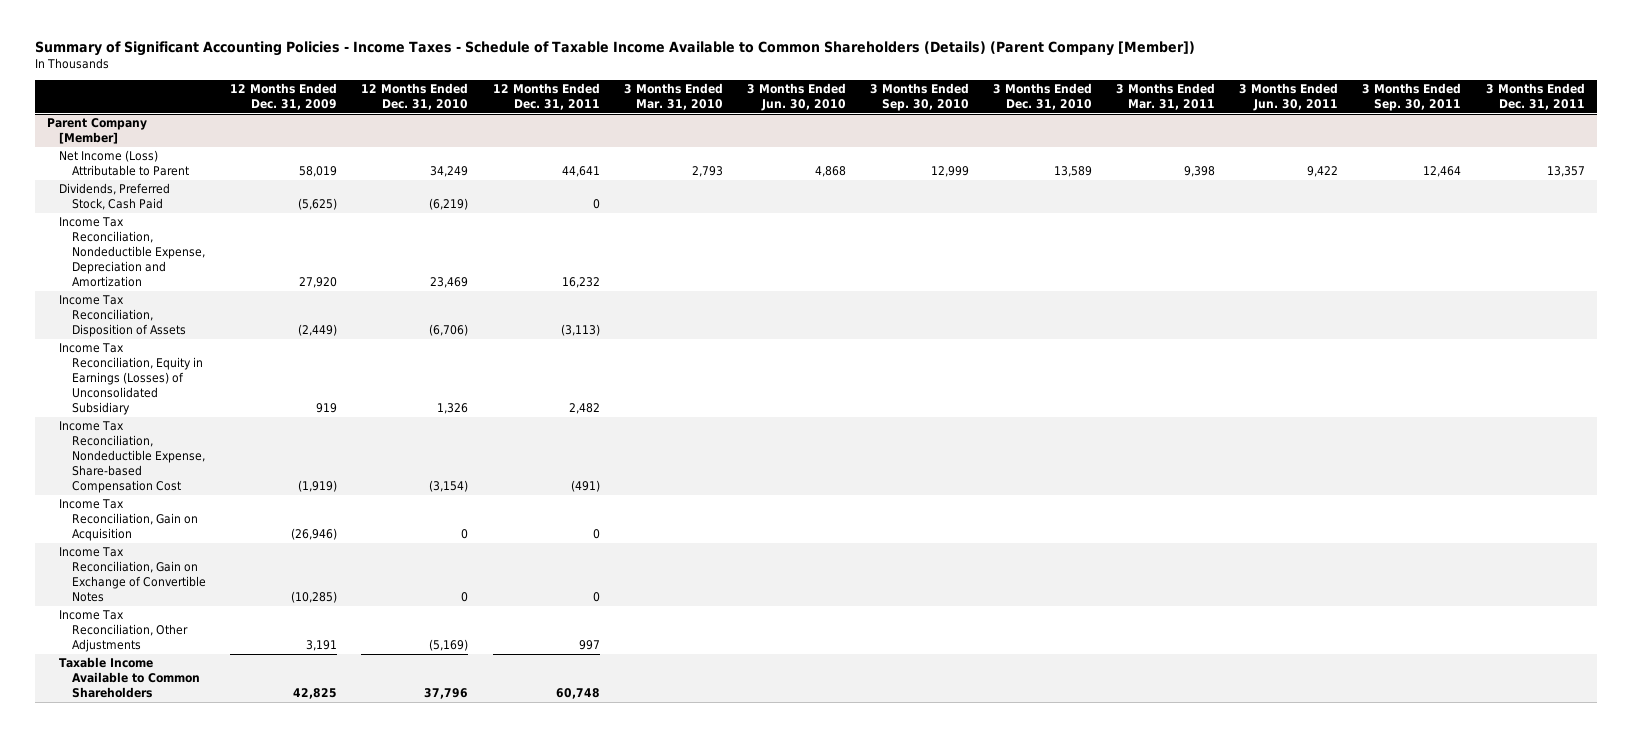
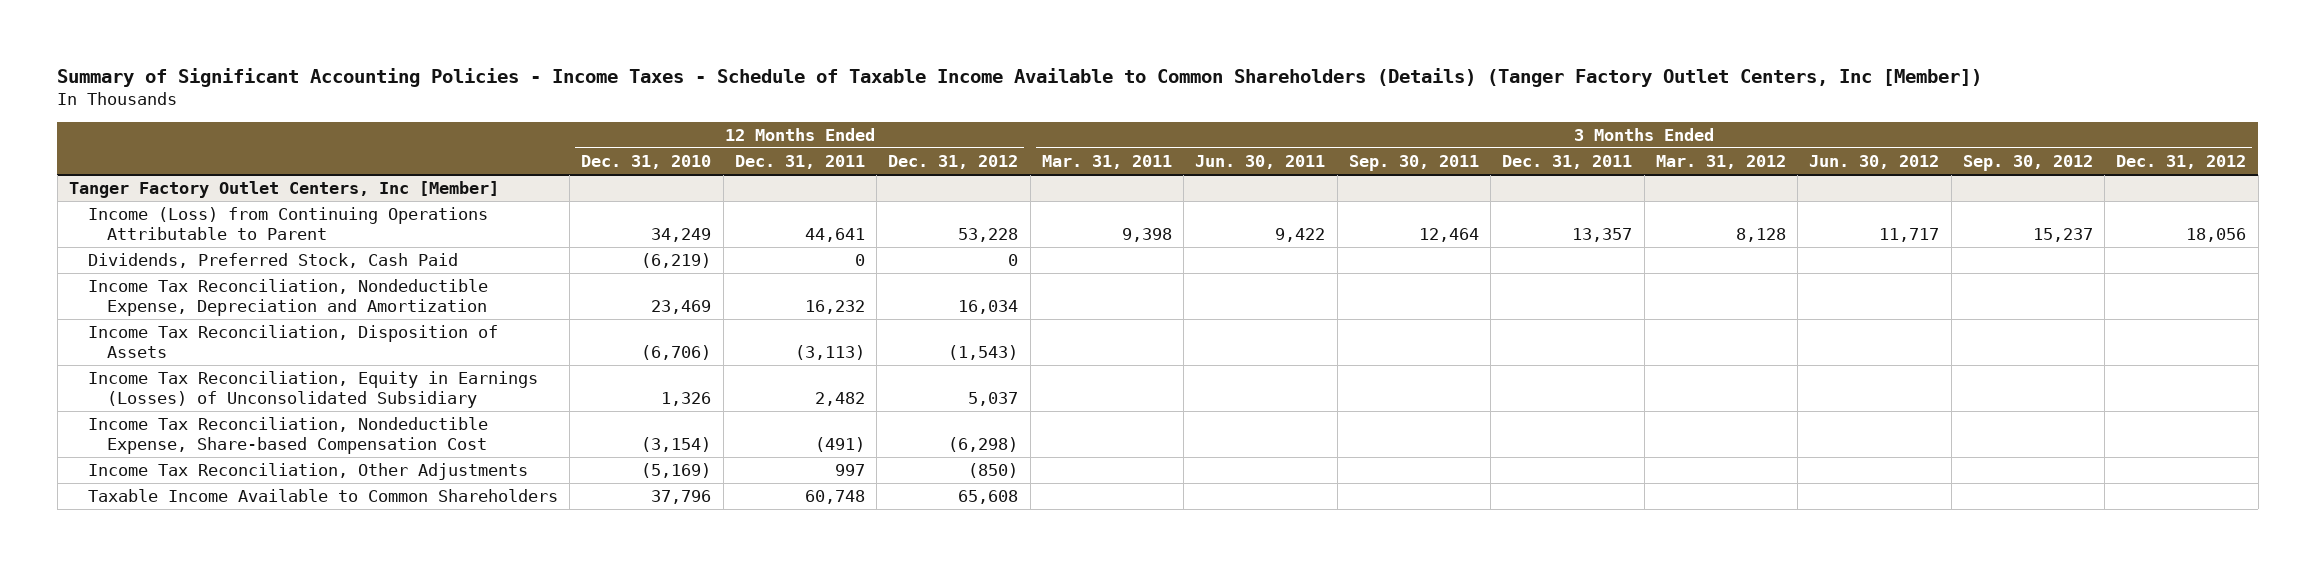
[34,41,1195,57] Summary of Significant Accounting Policies - Income Taxes - Schedule of Taxable Income Available to Common Shareholders (Details) (Parent Company [Member]) -> [57,68,1983,88] Summary of Significant Accounting Policies - Income Taxes - Schedule of Taxable Income Available to Common Shareholders (Details) (Tanger Factory Outlet Centers, Inc [Member])
[230,82,338,110] 12 Months Ended Dec. 31, 2009 -> none
[623,82,723,110] 3 Months Ended Mar. 31, 2010 -> none
[746,82,846,111] 3 Months Ended Jun. 30, 2010 -> none
[869,82,969,111] 3 Months Ended Sep. 30, 2010 -> none
[993,82,1093,110] 3 Months Ended Dec. 31, 2010 -> none
none -> [888,155,1019,170] Dec. 31, 2012
none -> [1655,155,1786,170] Mar. 31, 2012
none -> [1809,155,1940,170] Jun. 30, 2012
none -> [1962,155,2093,172] Sep. 30, 2012
none -> [2116,155,2247,170] Dec. 31, 2012
[46,118,147,145] Parent Company [Member] -> none
none -> [69,181,500,199] Tanger Factory Outlet Centers, Inc [Member]
[59,150,190,177] Net Income (Loss) Attributable to Parent -> [87,207,488,240] Income (Loss) from Continuing Operations Attributable to Parent
[59,499,199,542] Income Tax Reconciliation, Gain on Acquisition -> none
[59,547,207,602] Income Tax Reconciliation, Gain on Exchange of Convertible Notes -> none

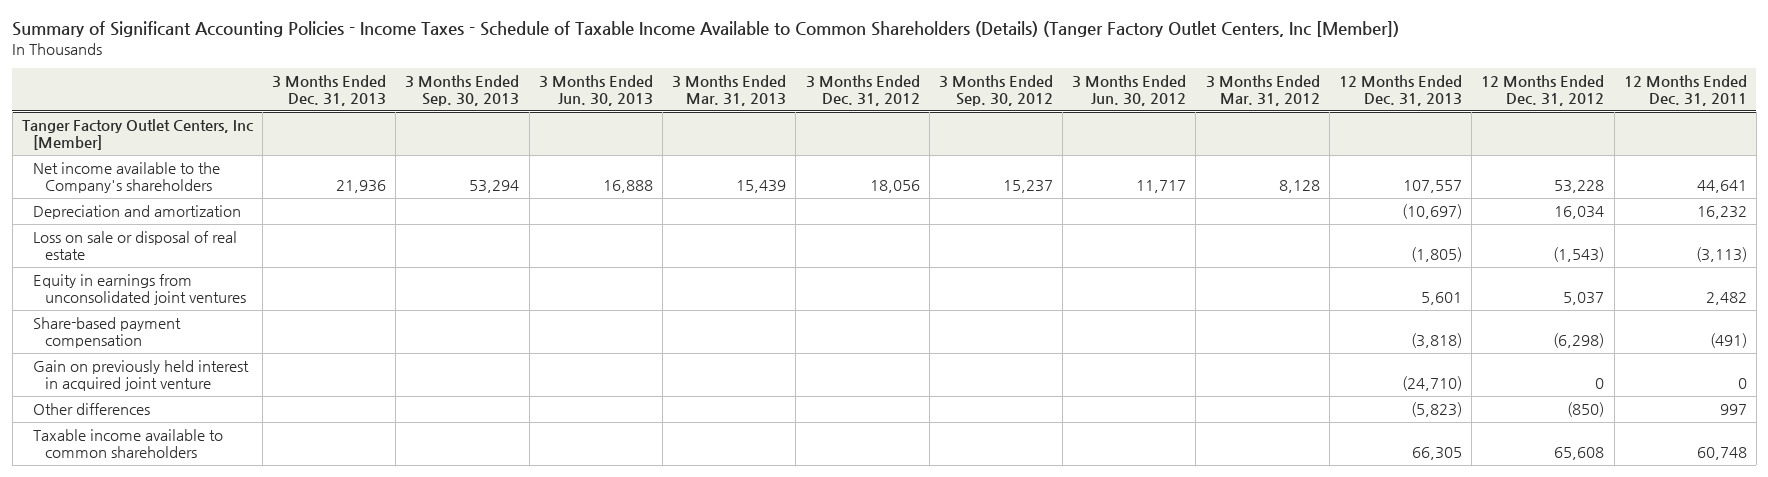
[581,155,712,170] Dec. 31, 2010 -> none
[1041,155,1172,170] Mar. 31, 2011 -> none
[1195,155,1326,170] Jun. 30, 2011 -> none
[1348,155,1479,172] Sep. 30, 2011 -> none
[1502,155,1633,170] Dec. 31, 2011 -> none
none -> [272,74,387,106] 3 Months Ended Dec. 31, 2013
none -> [405,74,520,106] 3 Months Ended Sep. 30, 2013
none -> [538,74,653,106] 3 Months Ended Jun. 30, 2013
none -> [672,74,787,106] 3 Months Ended Mar. 31, 2013
none -> [1338,74,1462,106] 12 Months Ended Dec. 31, 2013
[87,253,458,269] Dividends, Preferred Stock, Cash Paid -> none
[87,207,488,240] Income (Loss) from Continuing Operations Attributable to Parent -> [33,161,221,193] Net income available to the Company's shareholders
[87,279,488,316] Income Tax Reconciliation, Nondeductible Expense, Depreciation and Amortization -> [33,204,242,219] Depreciation and amortization
[87,325,498,358] Income Tax Reconciliation, Disposition of Assets -> [33,230,238,260] Loss on sale or disposal of real estate
[87,371,538,408] Income Tax Reconciliation, Equity in Earnings (Losses) of Unconsolidated Subsidiary -> [33,273,247,305] Equity in earnings from unconsolidated joint ventures
[87,417,488,454] Income Tax Reconciliation, Nondeductible Expense, Share-based Compensation Cost -> [33,316,182,348] Share-based payment compensation
none -> [33,359,250,391] Gain on previously held interest in acquired joint venture
[87,463,528,481] Income Tax Reconciliation, Other Adjustments -> [33,402,151,415] Other differences
[87,489,558,503] Taxable Income Available to Common Shareholders -> [33,428,224,458] Taxable income available to common shareholders

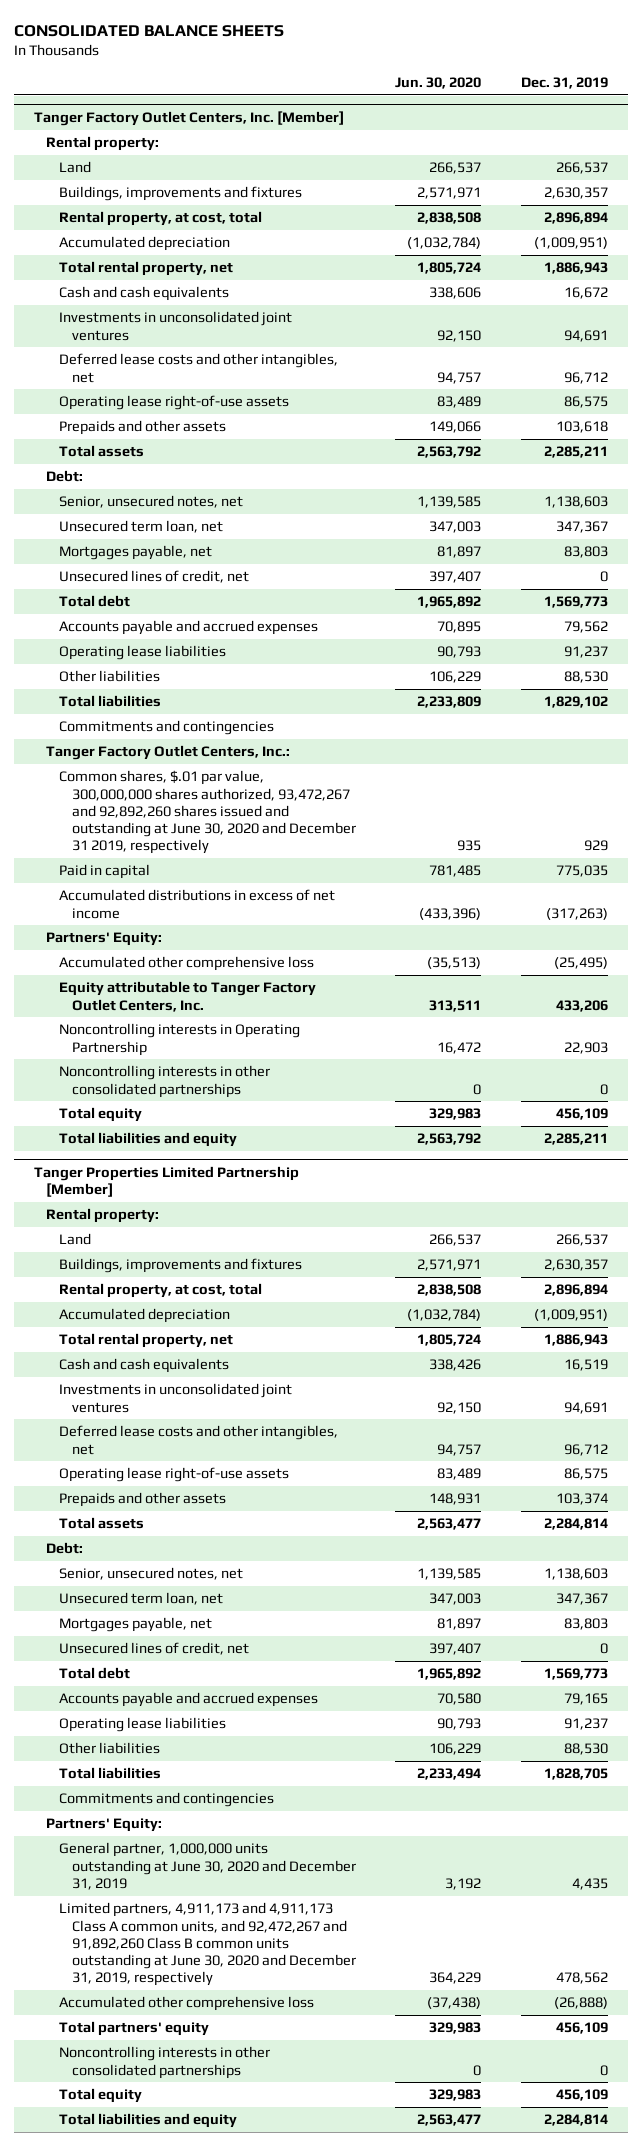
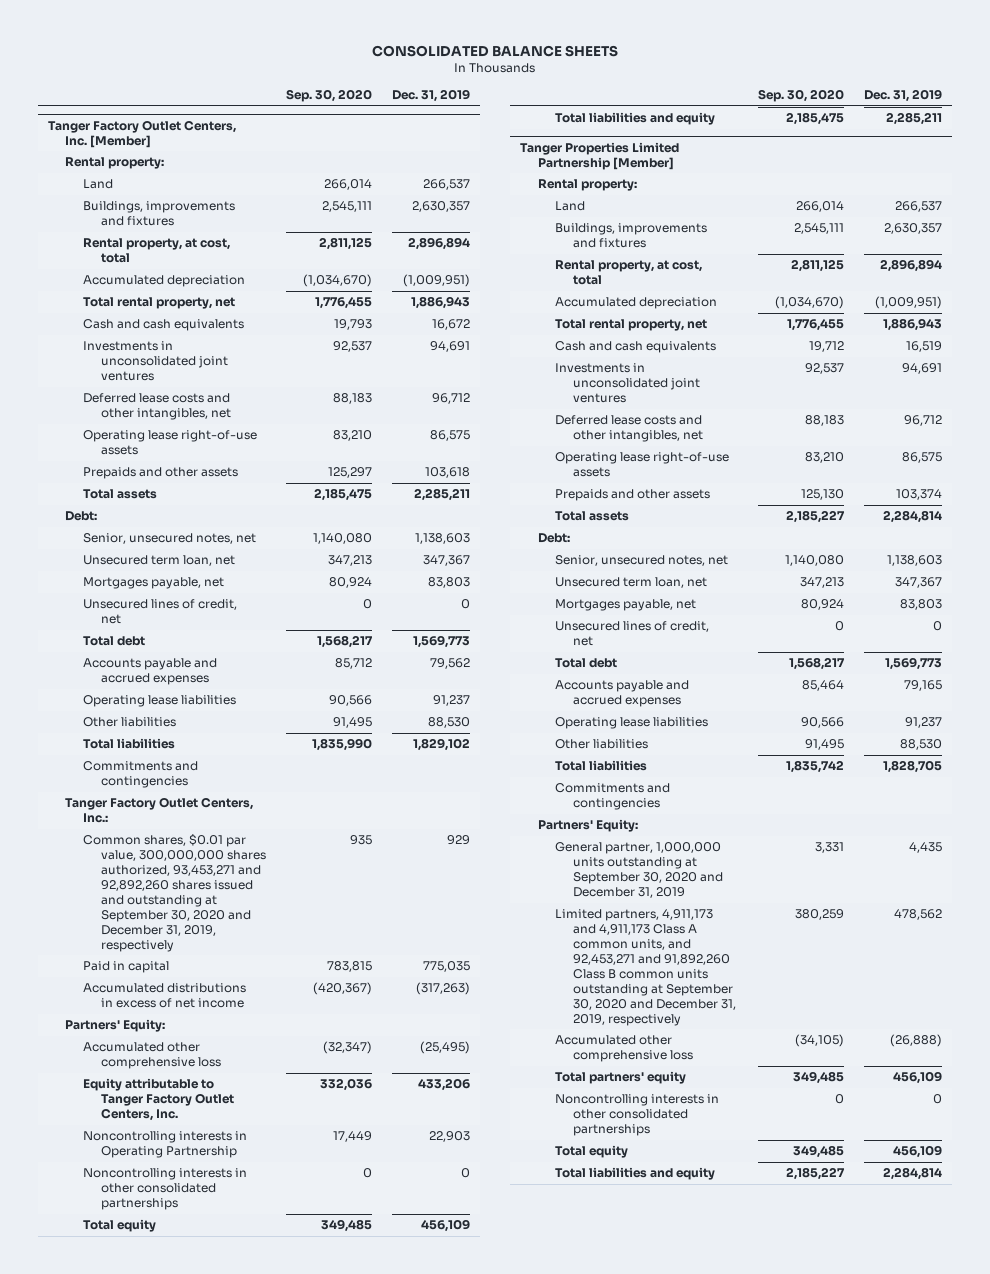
[395,76,482,89] Jun. 30, 2020 -> none
none -> [286,88,373,102] Sep. 30, 2020
[58,770,356,855] Common shares, $.01 par value, 300,000,000 shares authorized, 93,472,267 and 92,892,260 shares issued and outstanding at June 30, 2020 and December 31 2019, respectively -> [83,834,267,952] Common shares, $0.01 par value, 300,000,000 shares authorized, 93,453,271 and 92,892,260 shares issued and outstanding at September 30, 2020 and December 31, 2019, respectively
[58,1842,356,1890] General partner, 1,000,000 units outstanding at June 30, 2020 and December 31, 2019 -> [555,842,724,898] General partner, 1,000,000 units outstanding at September 30, 2020 and December 31, 2019
[58,1902,356,1987] Limited partners, 4,911,173 and 4,911,173 Class A common units, and 92,472,267 and 91,892,260 Class B common units outstanding at June 30, 2020 and December 31, 2019, respectively -> [555,909,737,1026] Limited partners, 4,911,173 and 4,911,173 Class A common units, and 92,453,271 and 91,892,260 Class B common units outstanding at September 30, 2020 and December 31, 2019, respectively

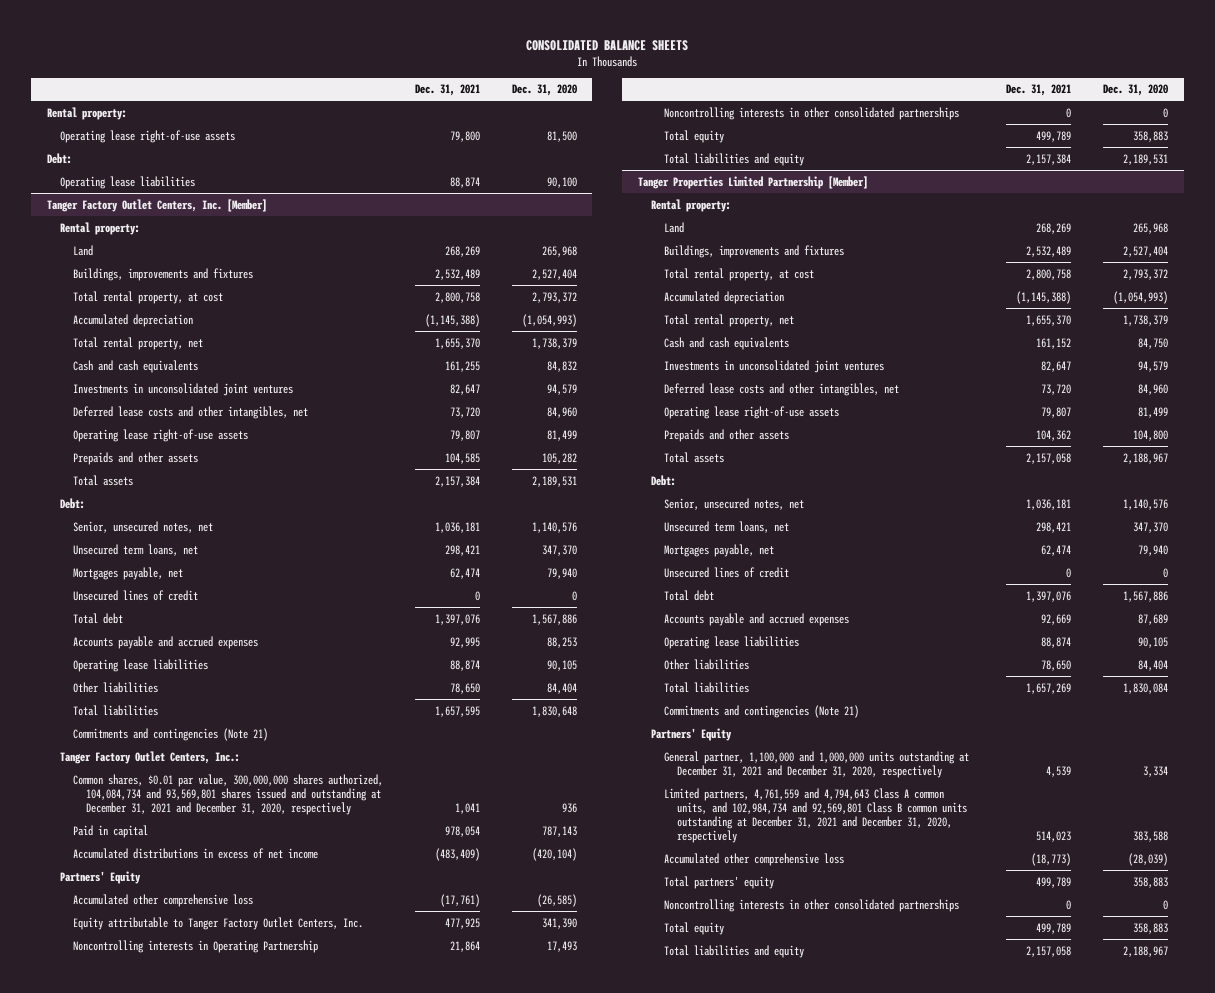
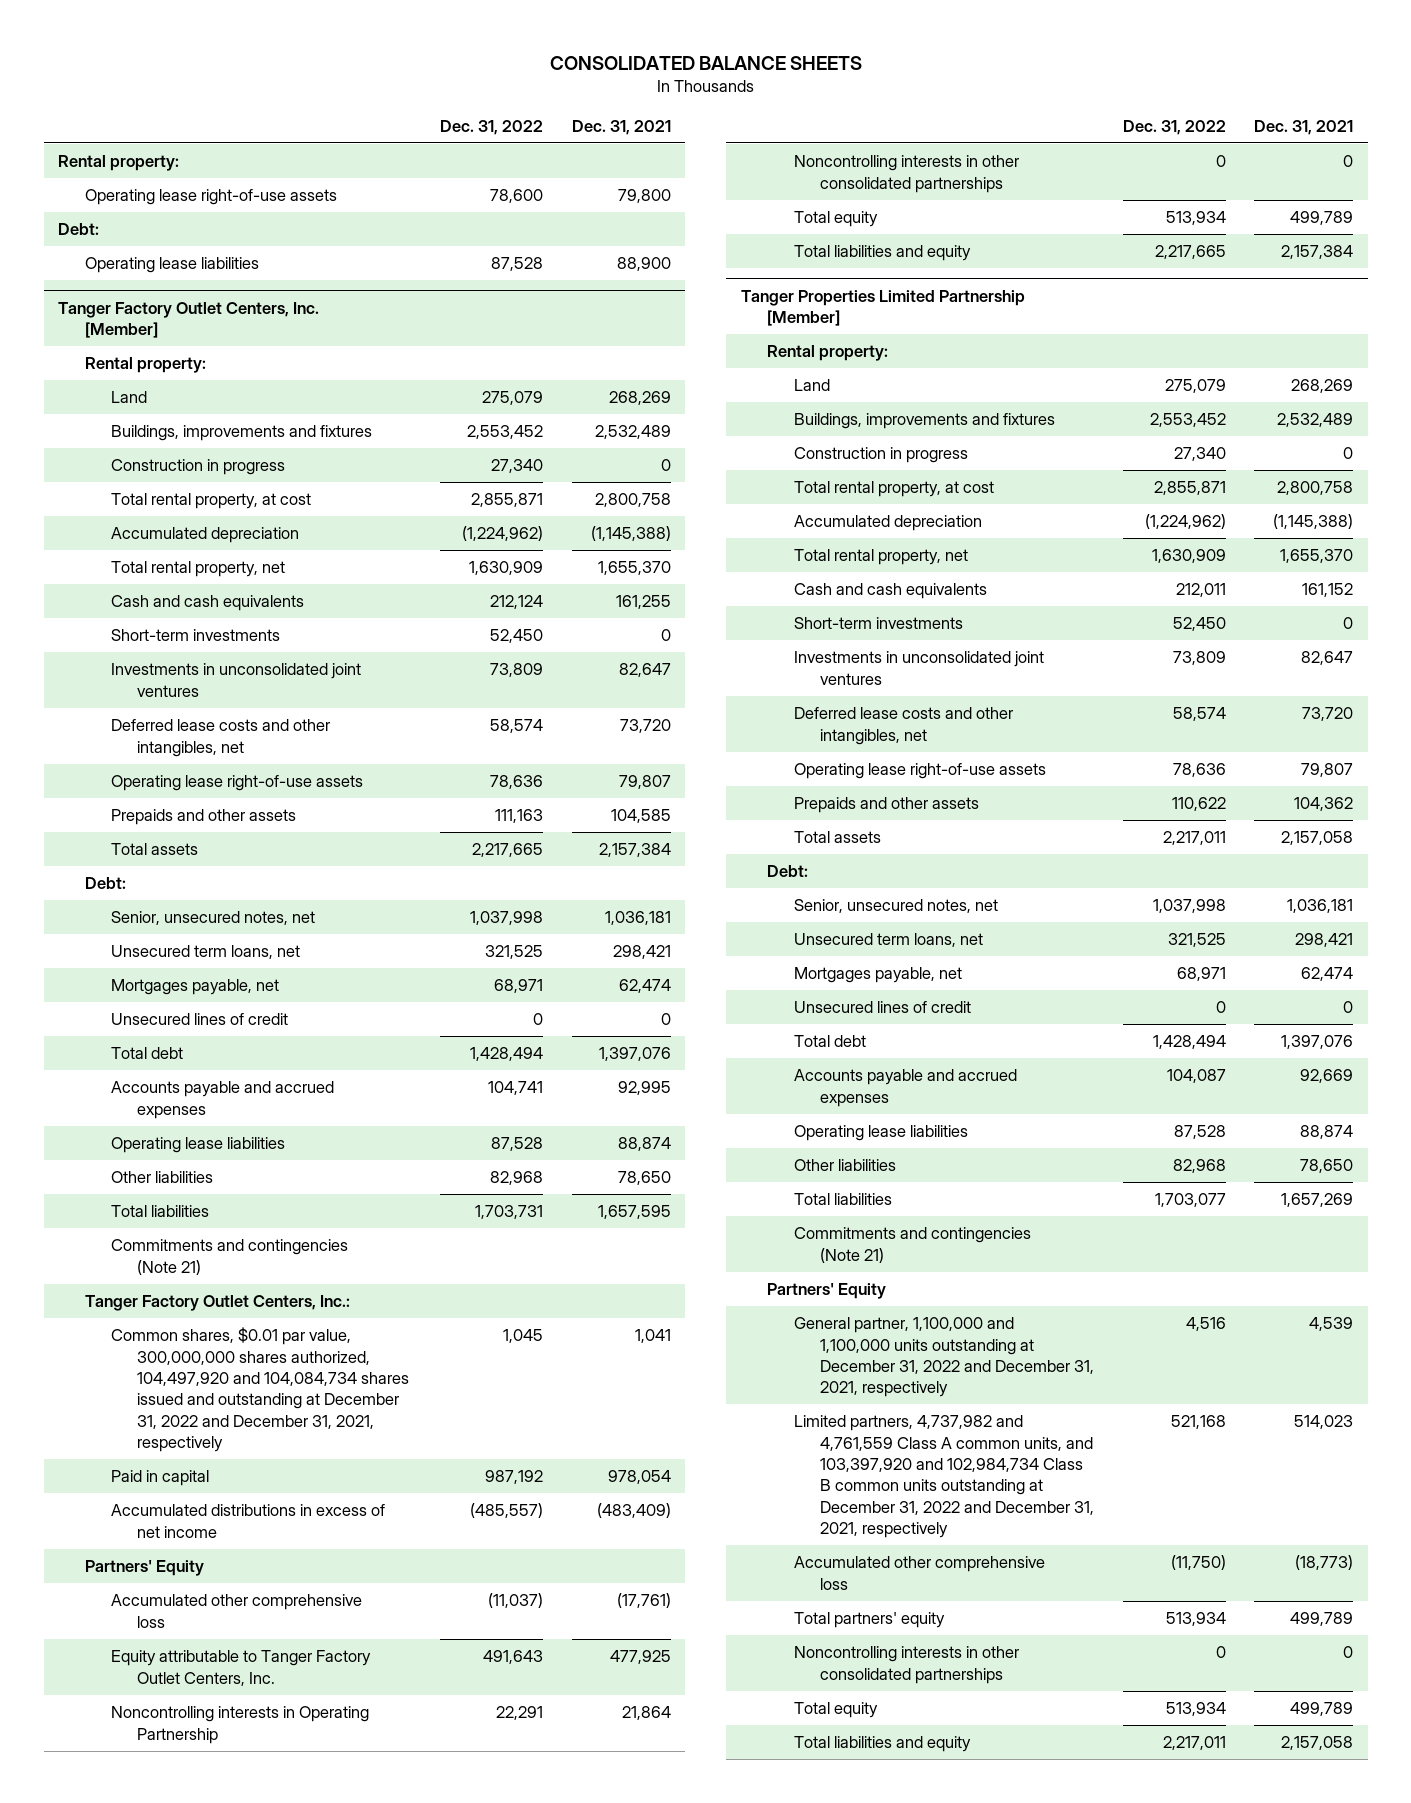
[511,84,577,97] Dec. 31, 2020 -> none
none -> [439,119,543,135] Dec. 31, 2022
[449,176,480,188] 88,874 -> [616,257,671,272] 88,900
none -> [110,459,285,476] Construction in progress
none -> [110,629,280,642] Short-term investments
[72,773,383,815] Common shares, $0.01 par value, 300,000,000 shares authorized, 104,084,734 and 93,569,801 shares issued and outstanding at December 31, 2021 and December 31, 2020, respectively -> [110,1327,410,1453] Common shares, $0.01 par value, 300,000,000 shares authorized, 104,497,920 and 104,084,734 shares issued and outstanding at December 31, 2022 and December 31, 2021, respectively
none -> [793,447,968,464] Construction in progress
none -> [793,617,963,630] Short-term investments
[664,750,970,778] General partner, 1,100,000 and 1,000,000 units outstanding at December 31, 2021 and December 31, 2020, respectively -> [793,1317,1094,1398] General partner, 1,100,000 and 1,100,000 units outstanding at December 31, 2022 and December 31, 2021, respectively
[664,787,968,843] Limited partners, 4,761,559 and 4,794,643 Class A common units, and 102,984,734 and 92,569,801 Class B common units outstanding at December 31, 2021 and December 31, 2020, respectively -> [793,1415,1094,1539] Limited partners, 4,737,982 and 4,761,559 Class A common units, and 103,397,920 and 102,984,734 Class B common units outstanding at December 31, 2022 and December 31, 2021, respectively

